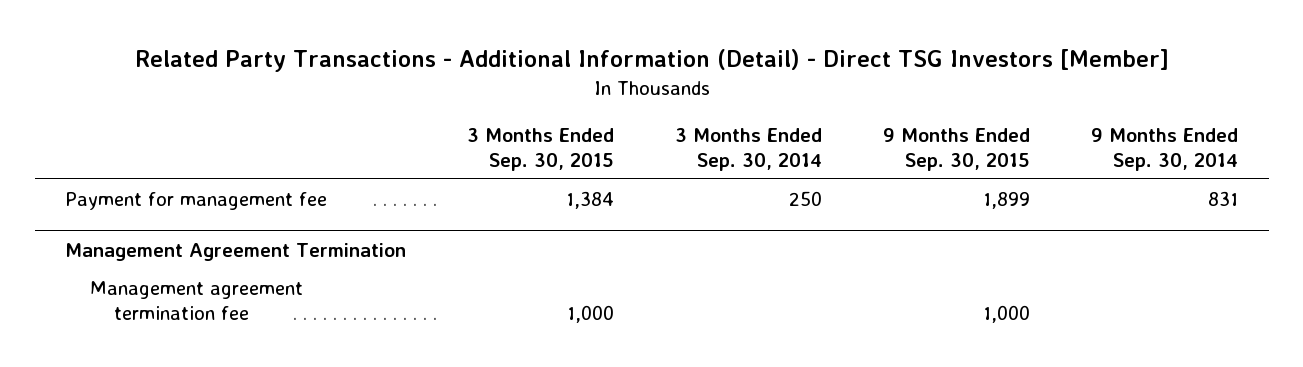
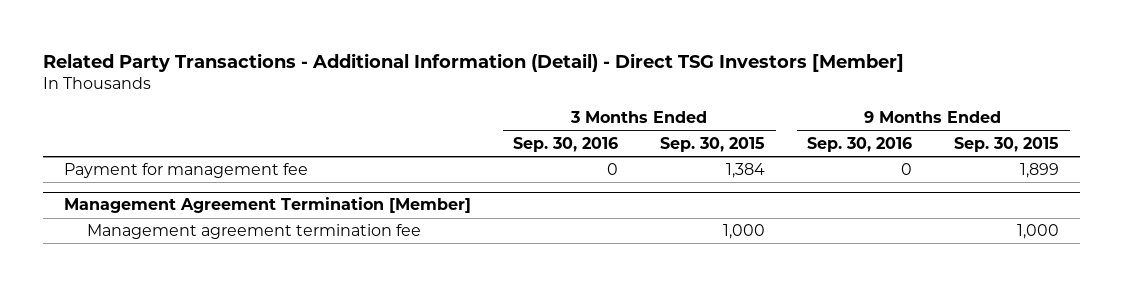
[675,127,823,171] 3 Months Ended Sep. 30, 2014 -> none
[1091,127,1239,171] 9 Months Ended Sep. 30, 2014 -> none
none -> [513,136,619,152] Sep. 30, 2016
none -> [807,136,913,152] Sep. 30, 2016
[65,242,407,261] Management Agreement Termination -> [64,197,472,214] Management Agreement Termination [Member]

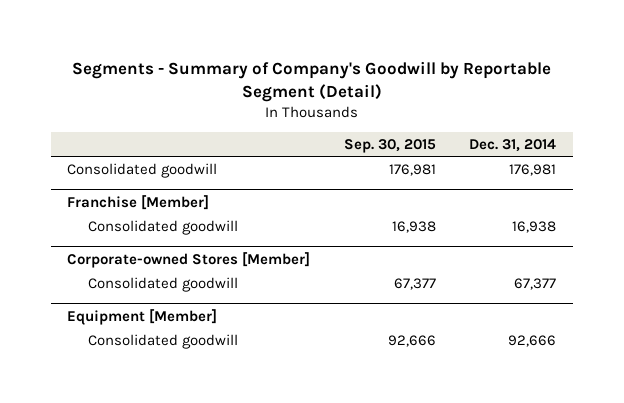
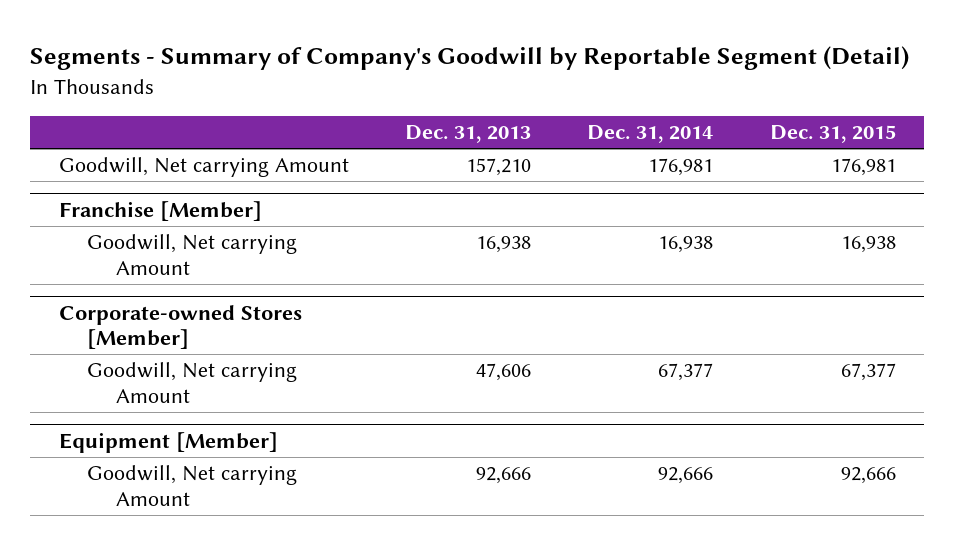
[343,138,436,153] Sep. 30, 2015 -> none
none -> [404,125,531,144] Dec. 31, 2013
none -> [769,125,896,144] Dec. 31, 2015
[67,162,218,178] Consolidated goodwill -> [58,157,349,178] Goodwill, Net carrying Amount
[88,219,239,235] Consolidated goodwill -> [87,234,298,275] Goodwill, Net carrying Amount
[88,276,239,292] Consolidated goodwill -> [87,362,298,403] Goodwill, Net carrying Amount
[88,333,239,349] Consolidated goodwill -> [87,465,298,506] Goodwill, Net carrying Amount

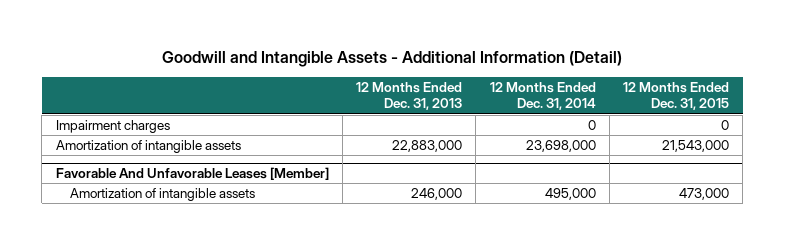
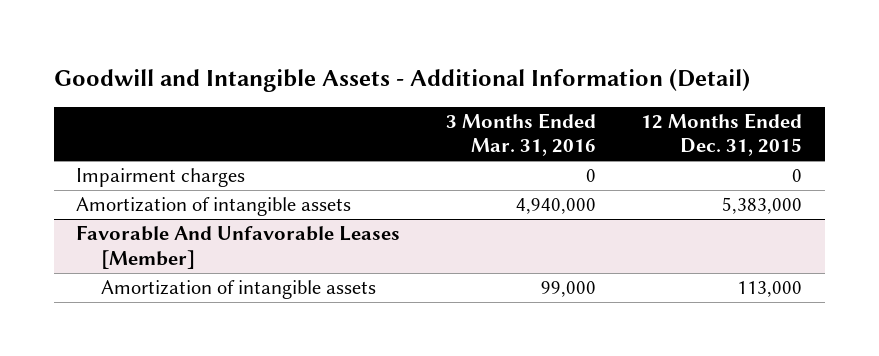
[356,82,463,111] 12 Months Ended Dec. 31, 2013 -> none
[489,82,596,111] 12 Months Ended Dec. 31, 2014 -> none
none -> [445,113,596,157] 3 Months Ended Mar. 31, 2016
[662,140,730,153] 21,543,000 -> [722,197,803,215] 5,383,000
[679,188,730,201] 473,000 -> [737,281,803,298] 113,000

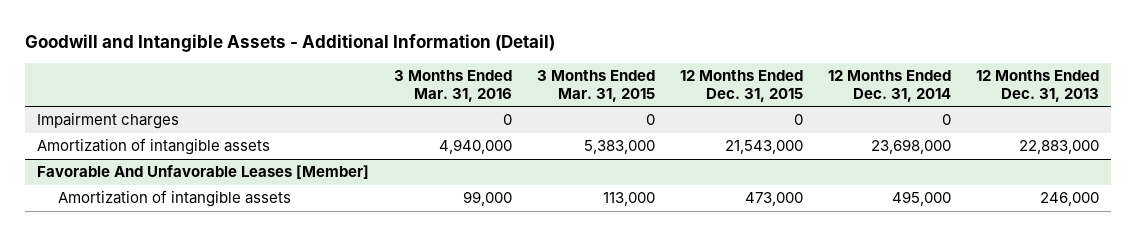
none -> [537,70,656,102] 3 Months Ended Mar. 31, 2015
none -> [827,70,951,102] 12 Months Ended Dec. 31, 2014
none -> [975,70,1099,102] 12 Months Ended Dec. 31, 2013
[722,197,803,215] 5,383,000 -> [725,140,804,155] 21,543,000
[737,281,803,298] 113,000 -> [745,192,804,207] 473,000

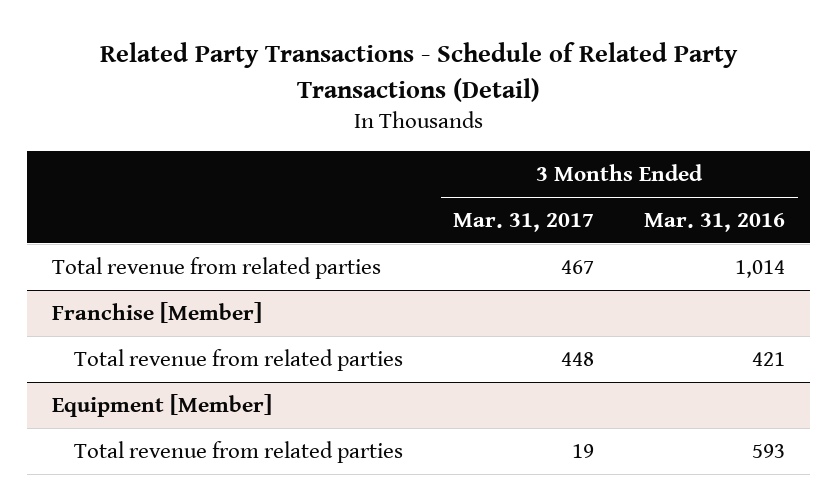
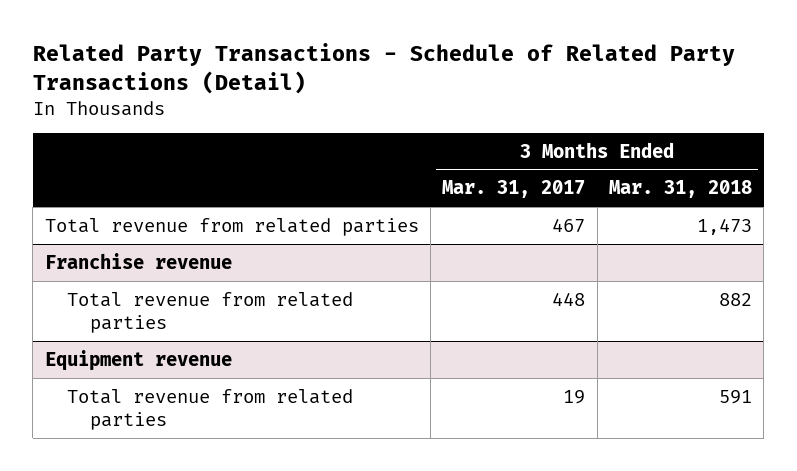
[644,213,786,233] Mar. 31, 2016 -> none
none -> [608,180,752,199] Mar. 31, 2018
[52,301,263,323] Franchise [Member] -> [44,252,232,269] Franchise revenue
[52,393,273,417] Equipment [Member] -> [44,349,232,371] Equipment revenue

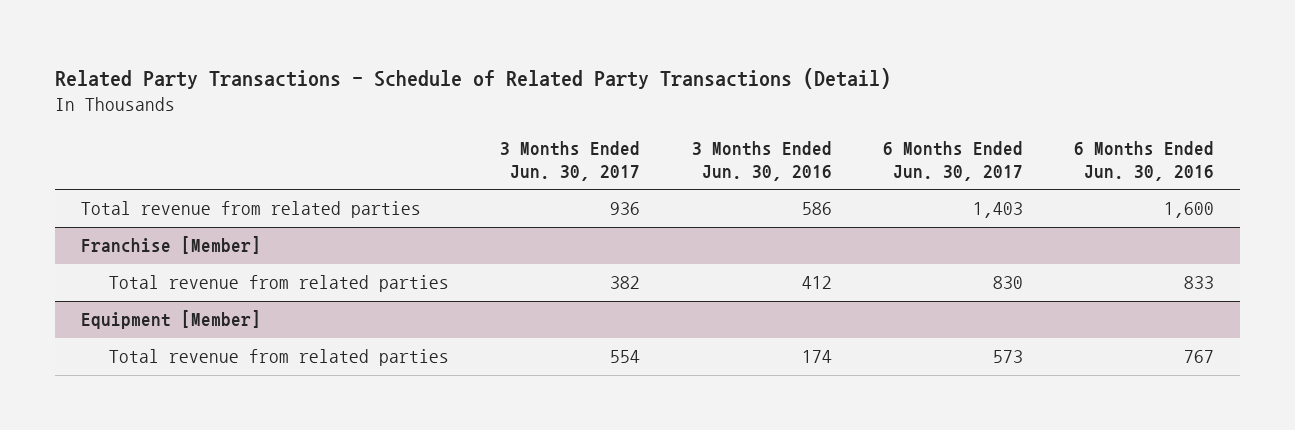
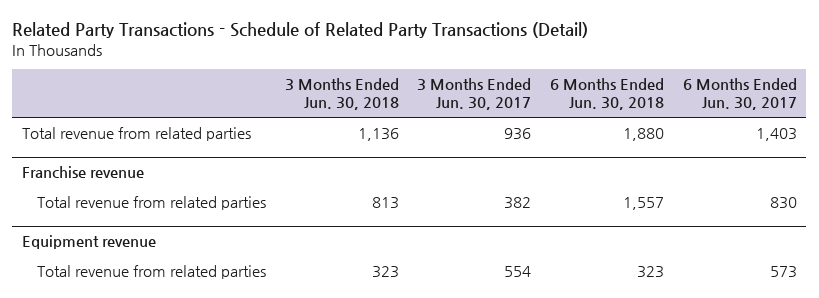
[691,140,832,182] 3 Months Ended Jun. 30, 2016 -> none
[1074,140,1215,182] 6 Months Ended Jun. 30, 2016 -> none
none -> [284,77,399,111] 3 Months Ended Jun. 30, 2018
none -> [550,77,665,111] 6 Months Ended Jun. 30, 2018
[80,236,261,255] Franchise [Member] -> [21,166,144,179] Franchise revenue
[80,310,261,330] Equipment [Member] -> [21,235,156,250] Equipment revenue

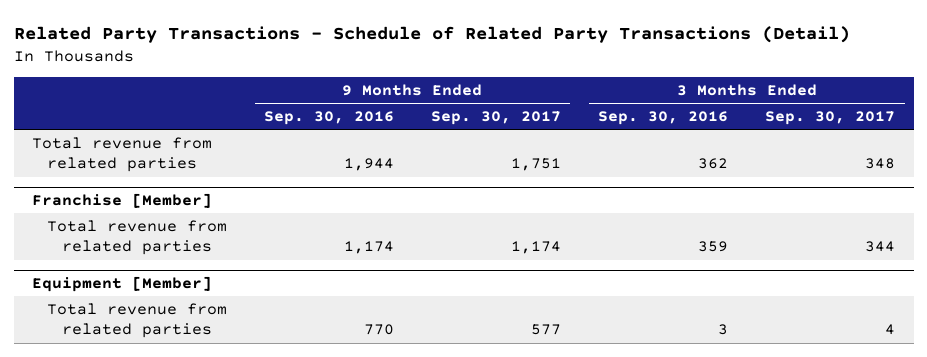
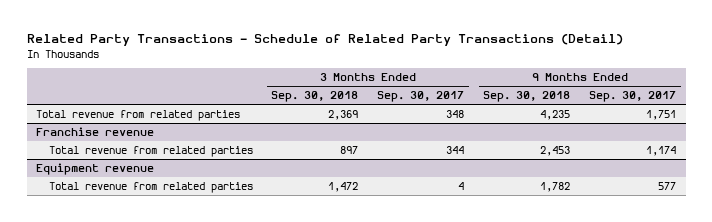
[263,111,394,126] Sep. 30, 2016 -> none
[598,111,729,126] Sep. 30, 2016 -> none
none -> [271,91,359,103] Sep. 30, 2018
none -> [483,91,571,103] Sep. 30, 2018
[32,193,213,209] Franchise [Member] -> [36,127,155,137] Franchise revenue
[32,276,213,293] Equipment [Member] -> [36,163,155,176] Equipment revenue

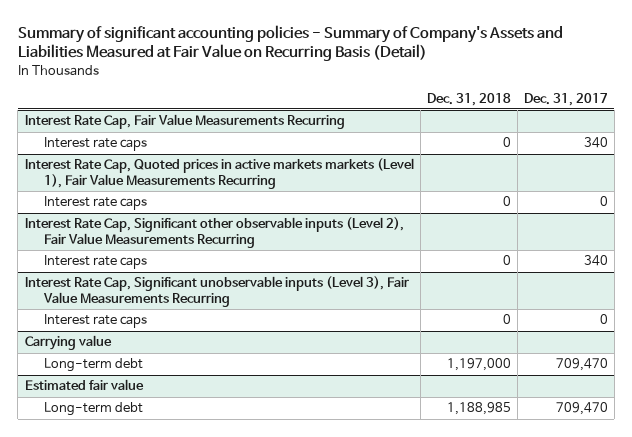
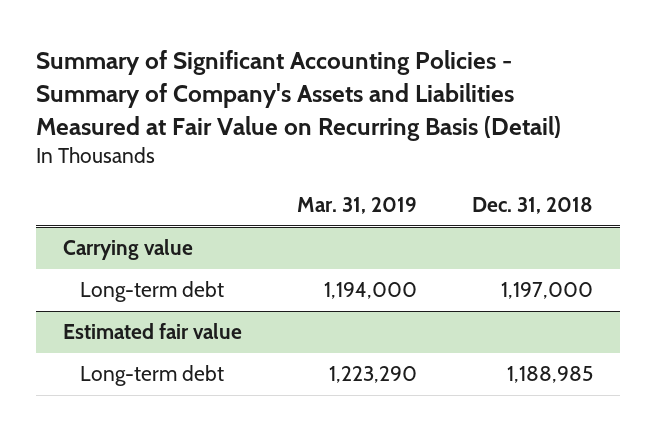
[17,24,563,62] Summary of significant accounting policies - Summary of Company's Assets and Liabilities Measured at Fair Value on Recurring Basis (Detail) -> [36,49,562,141] Summary of Significant Accounting Policies - Summary of Company's Assets and Liabilities Measured at Fair Value on Recurring Basis (Detail)
[523,92,608,106] Dec. 31, 2017 -> none
none -> [297,197,418,215] Mar. 31, 2019
[24,114,345,130] Interest Rate Cap, Fair Value Measurements Recurring -> none
[43,137,147,152] Interest rate caps -> none
[24,158,414,189] Interest Rate Cap, Quoted prices in active markets markets (Level 1), Fair Value Measurements Recurring -> none
[43,196,147,211] Interest rate caps -> none
[24,217,404,248] Interest Rate Cap, Significant other observable inputs (Level 2), Fair Value Measurements Recurring -> none
[43,255,147,270] Interest rate caps -> none
[24,276,409,307] Interest Rate Cap, Significant unobservable inputs (Level 3), Fair Value Measurements Recurring -> none
[43,314,147,329] Interest rate caps -> none

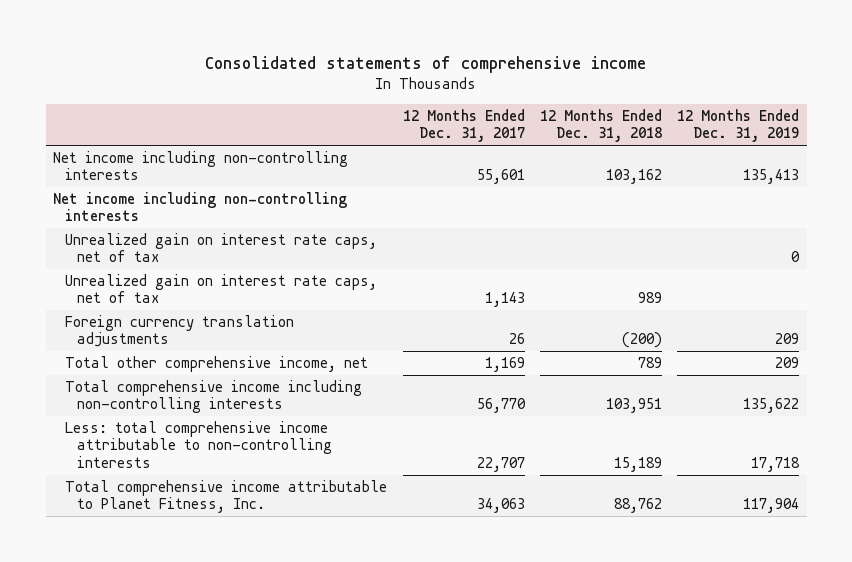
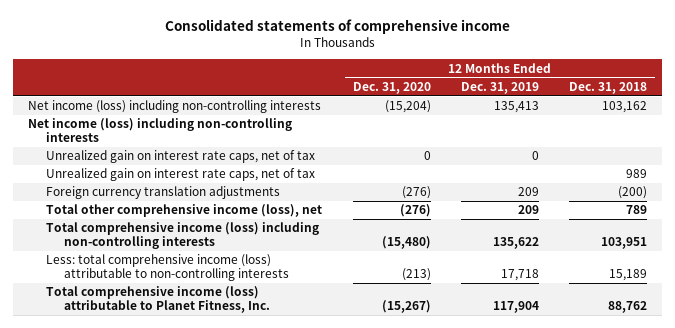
[402,109,525,143] 12 Months Ended Dec. 31, 2017 -> none
none -> [352,81,431,94] Dec. 31, 2020
[53,151,349,181] Net income including non-controlling interests -> [28,100,322,114] Net income (loss) including non-controlling interests
[53,192,348,222] Net income including non-controlling interests -> [28,118,293,143] Net income (loss) including non-controlling interests
[65,356,369,373] Total other comprehensive income, net -> [46,204,323,218] Total other comprehensive income (loss), net
[65,380,363,414] Total comprehensive income including non-controlling interests -> [46,222,320,250] Total comprehensive income (loss) including non-controlling interests
[65,421,333,468] Less: total comprehensive income attributable to non-controlling interests -> [46,254,290,282] Less: total comprehensive income (loss) attributable to non-controlling interests
[65,480,388,514] Total comprehensive income attributable to Planet Fitness, Inc. -> [46,286,271,314] Total comprehensive income (loss) attributable to Planet Fitness, Inc.

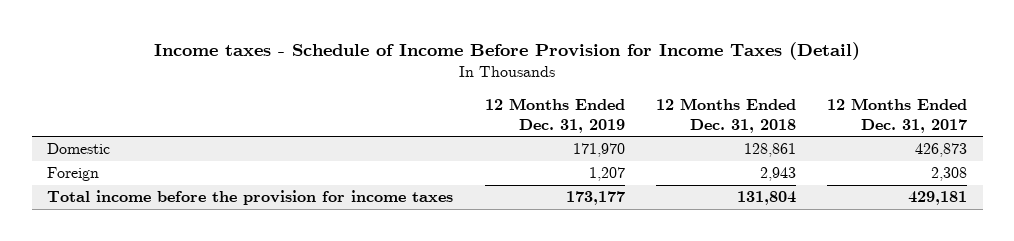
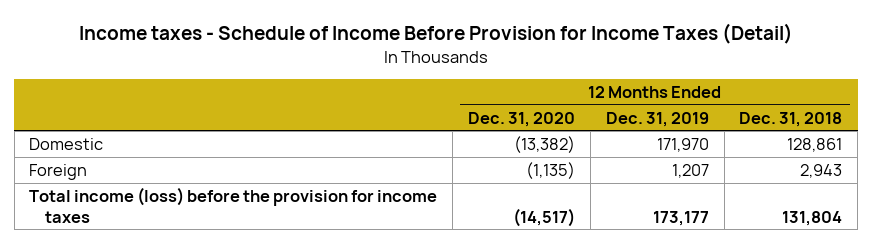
[827,98,968,133] 12 Months Ended Dec. 31, 2017 -> none
none -> [468,111,576,127] Dec. 31, 2020
[47,190,454,206] Total income before the provision for income taxes -> [29,186,438,223] Total income (loss) before the provision for income taxes

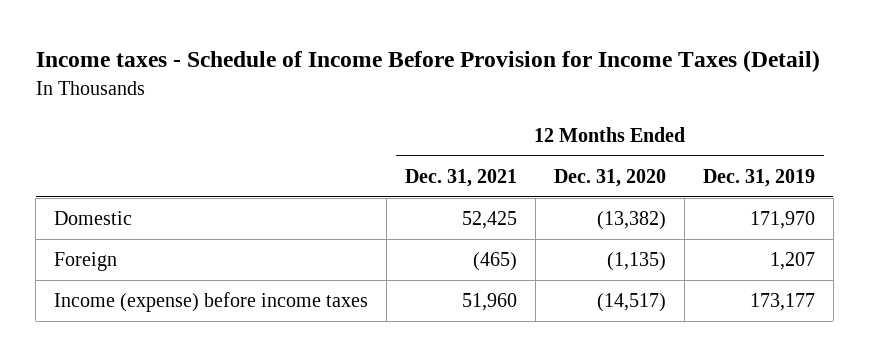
[739,111,843,127] Dec. 31, 2018 -> none
none -> [405,168,518,187] Dec. 31, 2021
[29,186,438,223] Total income (loss) before the provision for income taxes -> [54,292,369,313] Income (expense) before income taxes

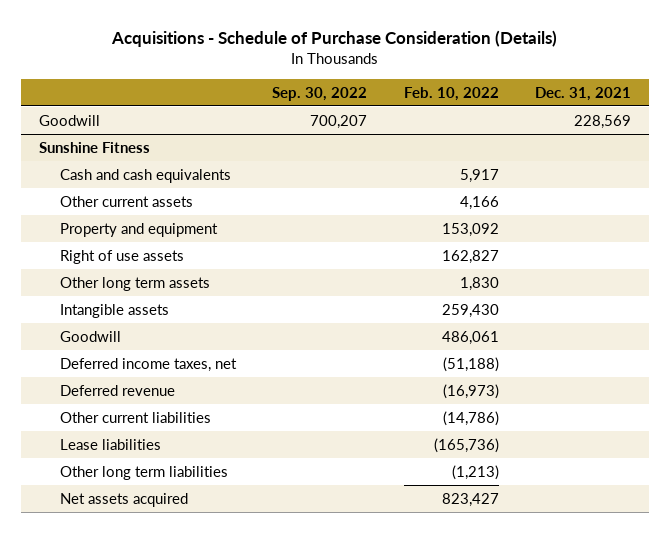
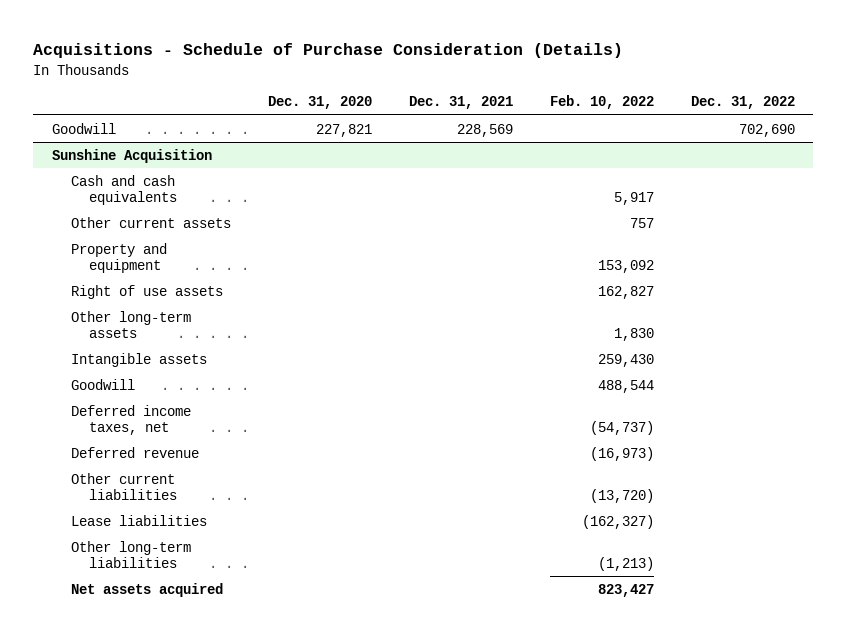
[272,86,368,101] Sep. 30, 2022 -> none
none -> [267,96,372,110] Dec. 31, 2020
none -> [690,96,795,110] Dec. 31, 2022
[39,141,151,153] Sunshine Fitness -> [51,148,212,163] Sunshine Acquisition
[459,195,499,210] 4,166 -> [629,217,654,228] 757
[59,276,210,291] Other long term assets -> [70,310,191,338] Other long-term assets
[441,330,499,345] 486,061 -> [597,379,654,393] 488,544
[442,356,499,372] (51,188) -> [589,420,654,435] (54,737)
[442,410,499,426] (14,786) -> [589,488,654,503] (13,720)
[433,437,499,453] (165,736) -> [581,514,654,529] (162,327)
[59,465,228,480] Other long term liabilities -> [70,540,191,568] Other long-term liabilities

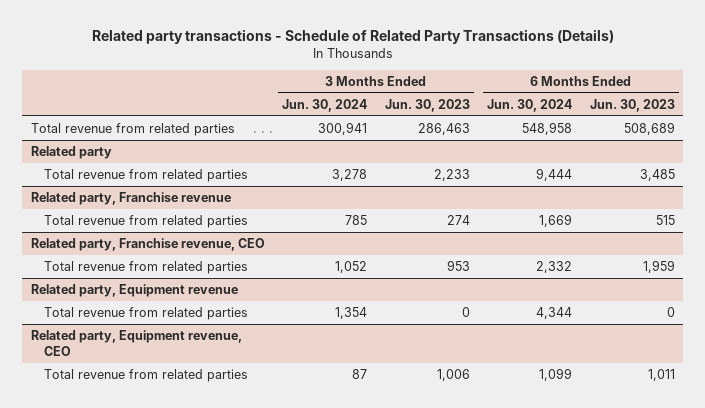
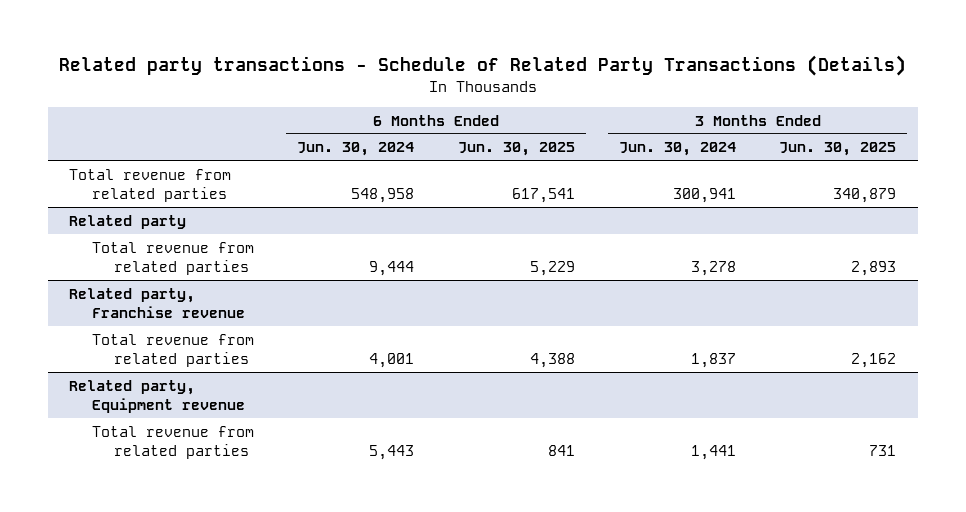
[384,98,470,112] Jun. 30, 2023 -> none
[589,98,675,112] Jun. 30, 2023 -> none
none -> [458,142,576,157] Jun. 30, 2025
none -> [779,142,897,157] Jun. 30, 2025
[30,237,265,251] Related party, Franchise revenue, CEO -> none
[44,260,249,274] Total revenue from related parties -> none
[345,214,368,225] 785 -> [690,353,736,369] 1,837
[539,213,573,227] 1,669 -> [369,353,415,369] 4,001
[30,329,242,356] Related party, Equipment revenue, CEO -> none
[44,368,249,382] Total revenue from related parties -> none
[335,306,368,319] 1,354 -> [690,445,736,461] 1,441
[536,306,573,319] 4,344 -> [369,445,415,461] 5,443

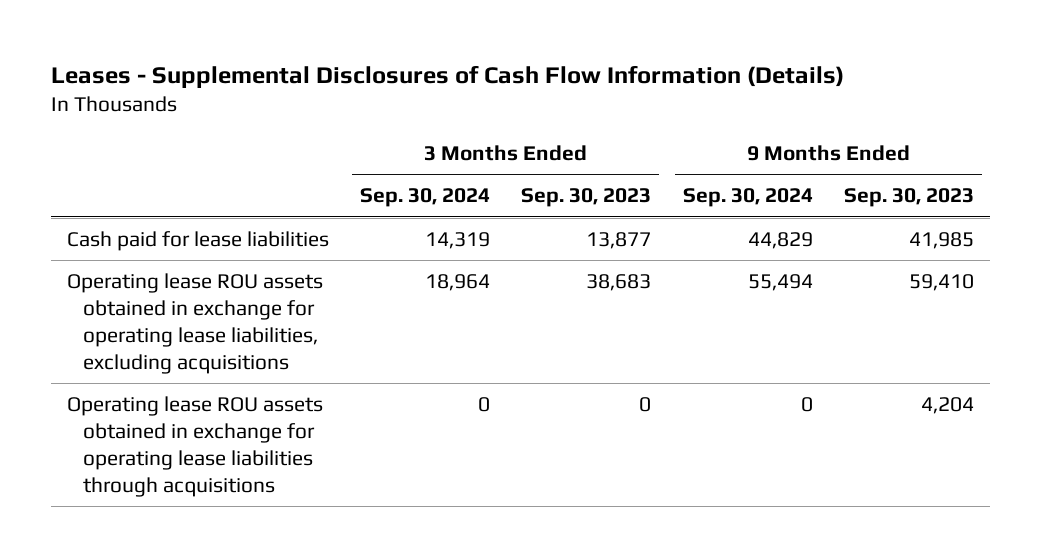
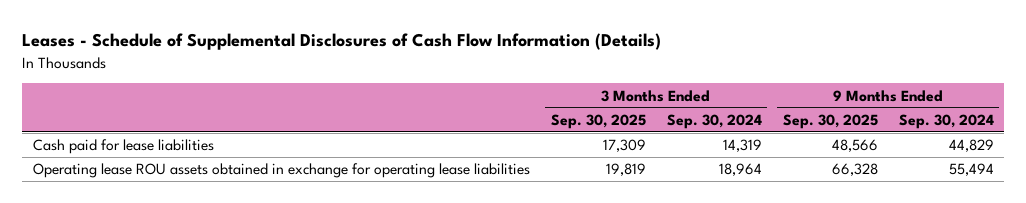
[50,65,844,89] Leases - Supplemental Disclosures of Cash Flow Information (Details) -> [22,33,662,51] Leases - Schedule of Supplemental Disclosures of Cash Flow Information (Details)
[521,188,652,208] Sep. 30, 2023 -> none
[844,188,975,208] Sep. 30, 2023 -> none
none -> [550,113,646,129] Sep. 30, 2025
none -> [782,113,878,129] Sep. 30, 2025
[66,395,323,497] Operating lease ROU assets obtained in exchange for operating lease liabilities through acquisitions -> none
[66,272,323,374] Operating lease ROU assets obtained in exchange for operating lease liabilities, excluding acquisitions -> [32,163,530,179] Operating lease ROU assets obtained in exchange for operating lease liabilities

